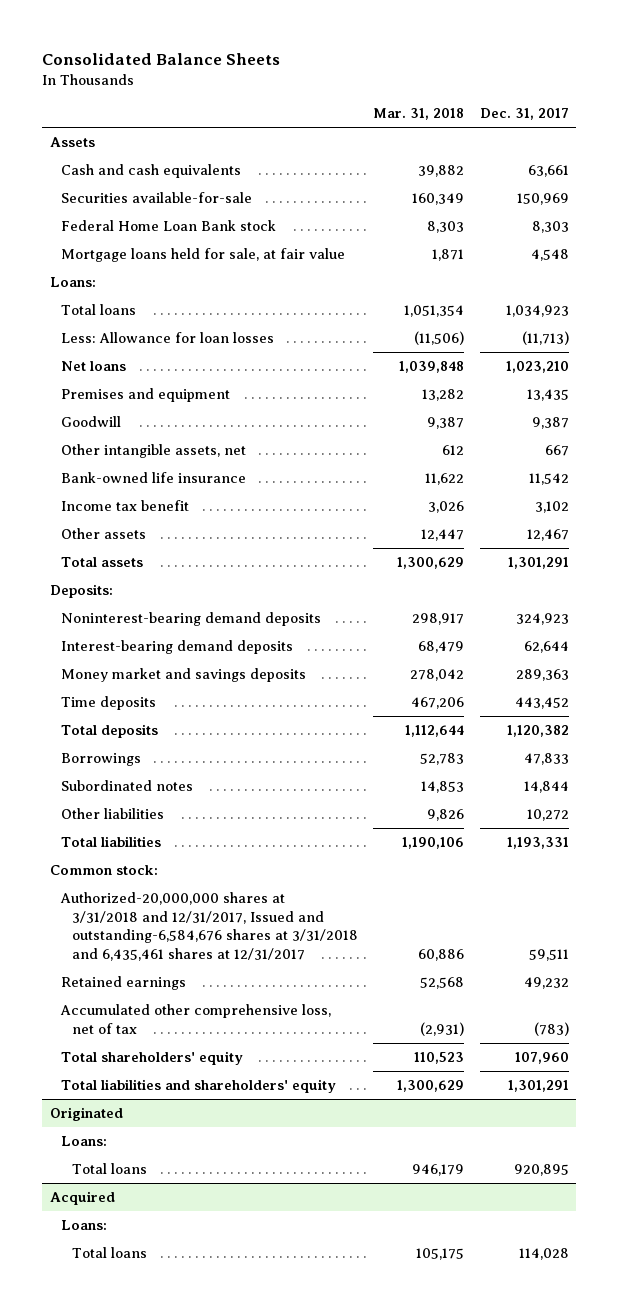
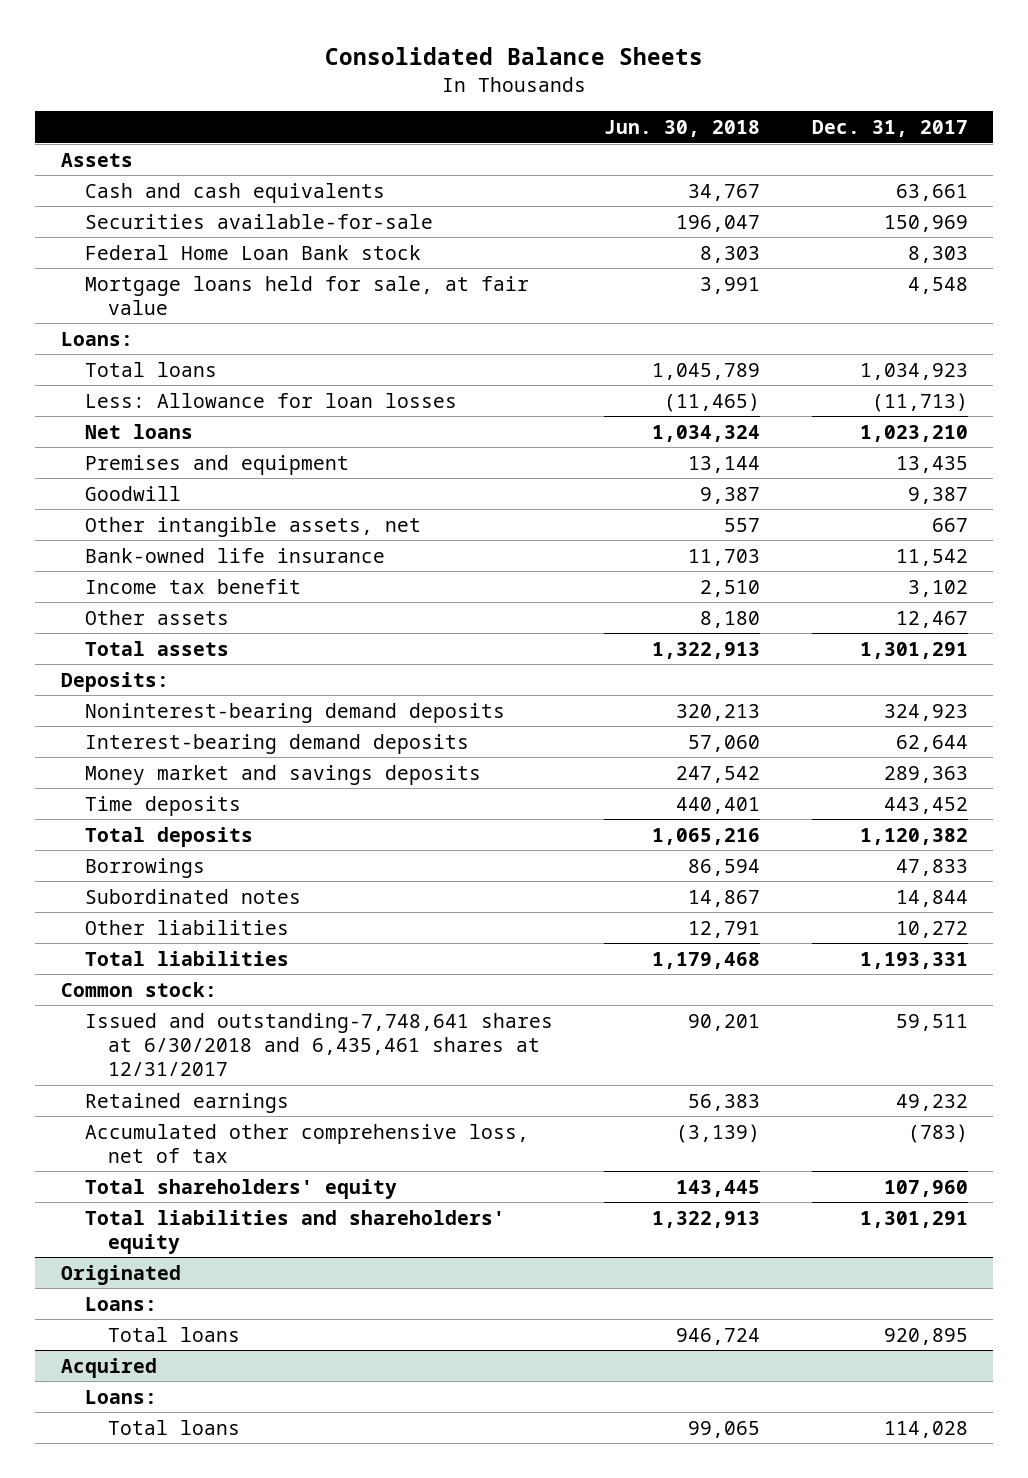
[373,108,465,121] Mar. 31, 2018 -> none
none -> [604,119,761,137] Jun. 30, 2018
[59,892,359,961] Authorized-20,000,000 shares at 3/31/2018 and 12/31/2017, Issued and outstanding-6,584,676 shares at 3/31/2018 and 6,435,461 shares at 12/31/2017 -> [84,1012,553,1076] Issued and outstanding-7,748,641 shares at 6/30/2018 and 6,435,461 shares at 12/31/2017

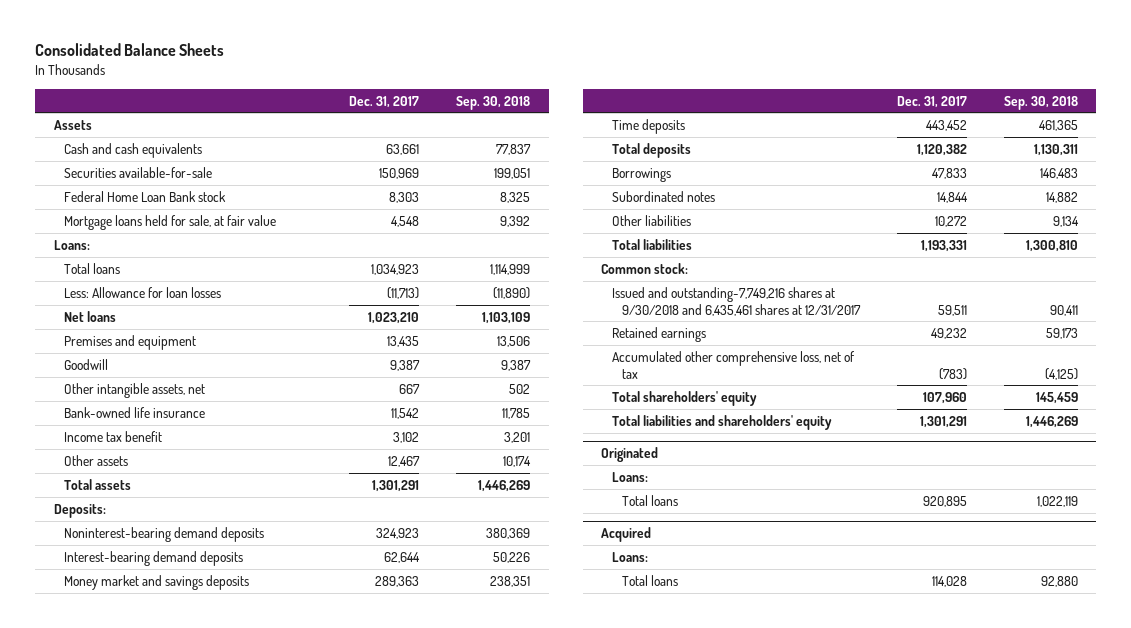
[604,119,761,137] Jun. 30, 2018 -> none
none -> [456,95,531,110] Sep. 30, 2018
[84,1012,553,1076] Issued and outstanding-7,748,641 shares at 6/30/2018 and 6,435,461 shares at 12/31/2017 -> [611,286,862,316] Issued and outstanding-7,749,216 shares at 9/30/2018 and 6,435,461 shares at 12/31/2017

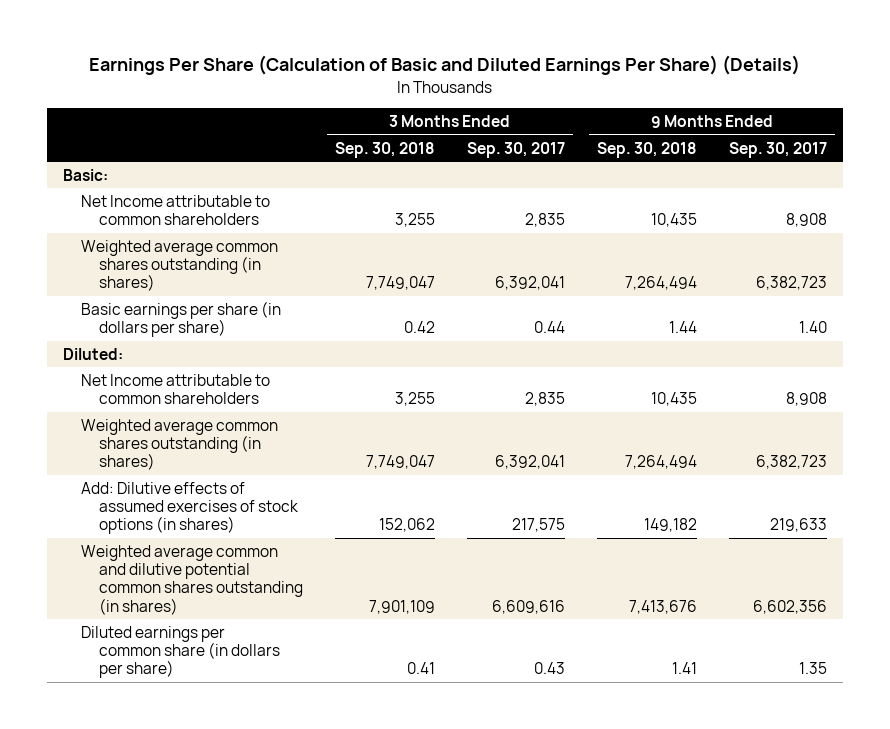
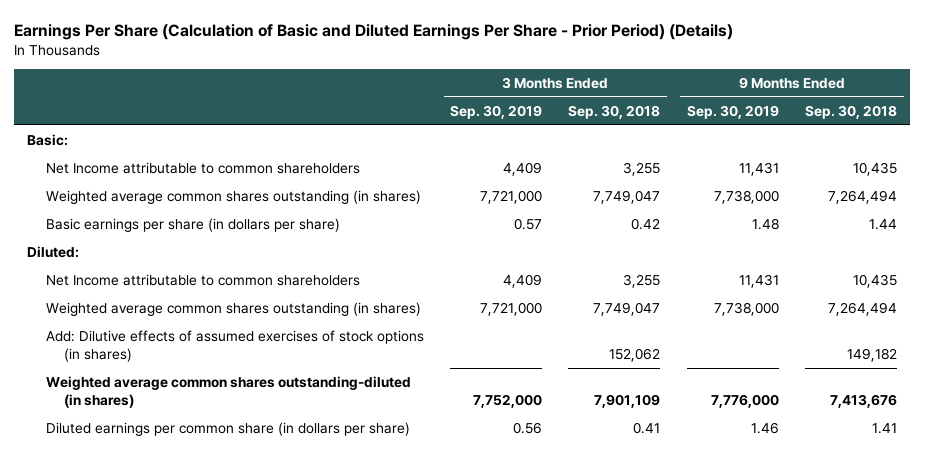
[89,55,801,76] Earnings Per Share (Calculation of Basic and Diluted Earnings Per Share) (Details) -> [14,23,734,40] Earnings Per Share (Calculation of Basic and Diluted Earnings Per Share - Prior Period) (Details)
[467,141,566,158] Sep. 30, 2017 -> none
[729,141,828,158] Sep. 30, 2017 -> none
none -> [450,104,543,119] Sep. 30, 2019
none -> [686,104,779,119] Sep. 30, 2019
[81,544,304,615] Weighted average common and dilutive potential common shares outstanding (in shares) -> [45,375,411,408] Weighted average common shares outstanding-diluted (in shares)

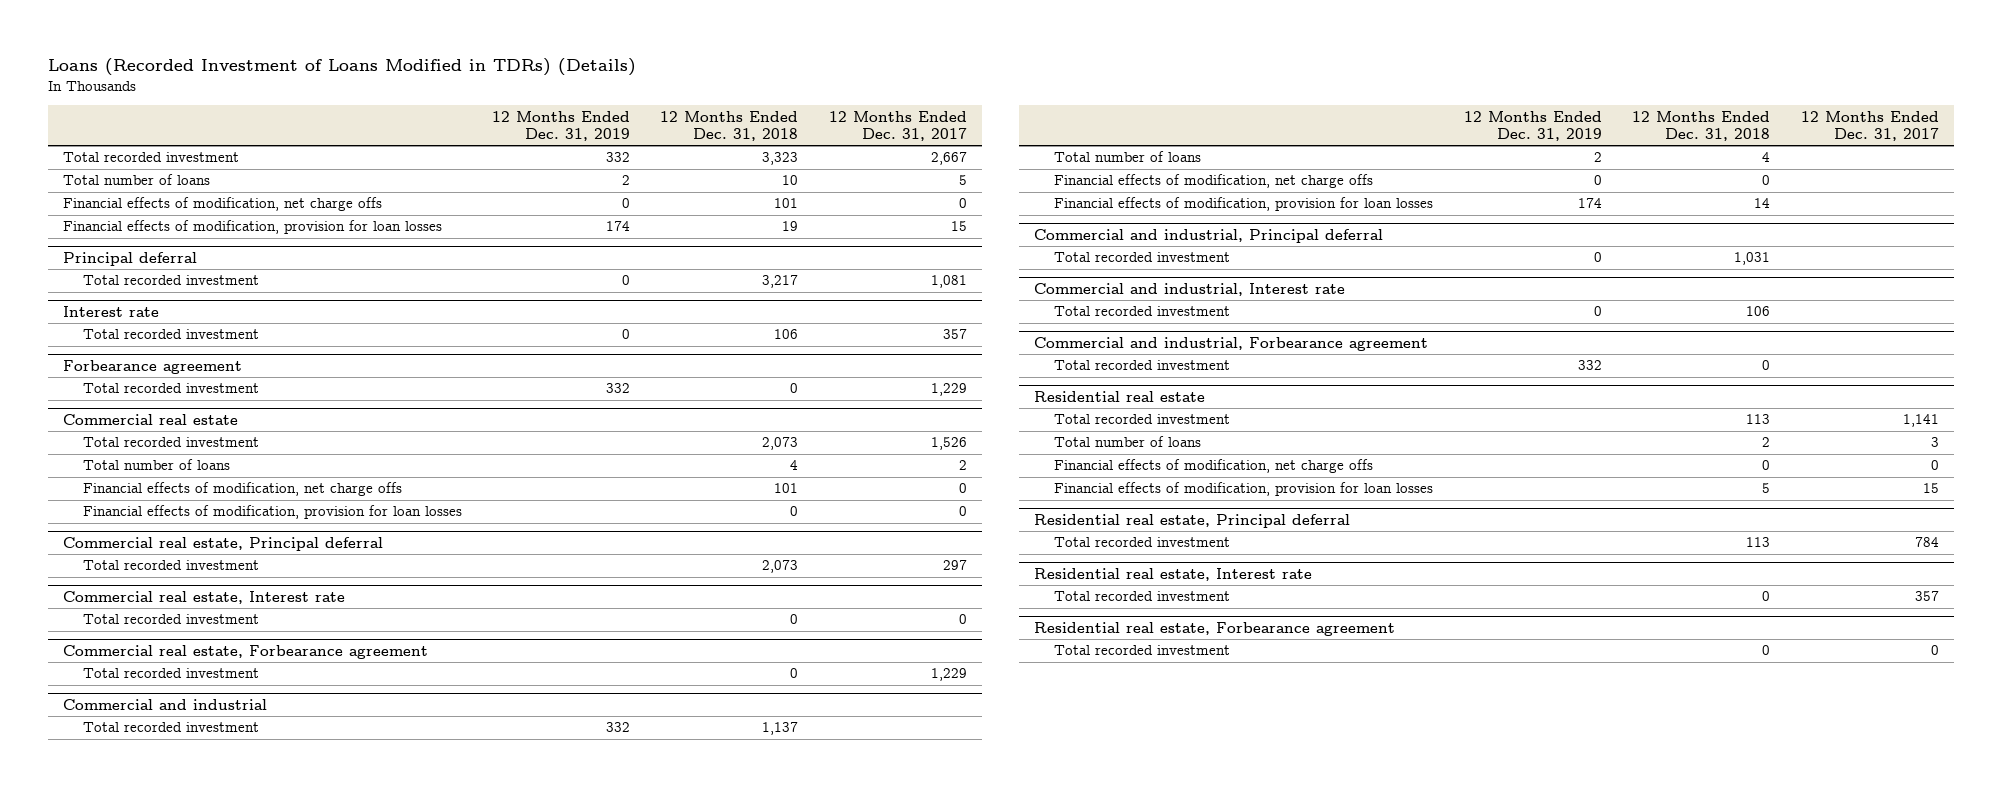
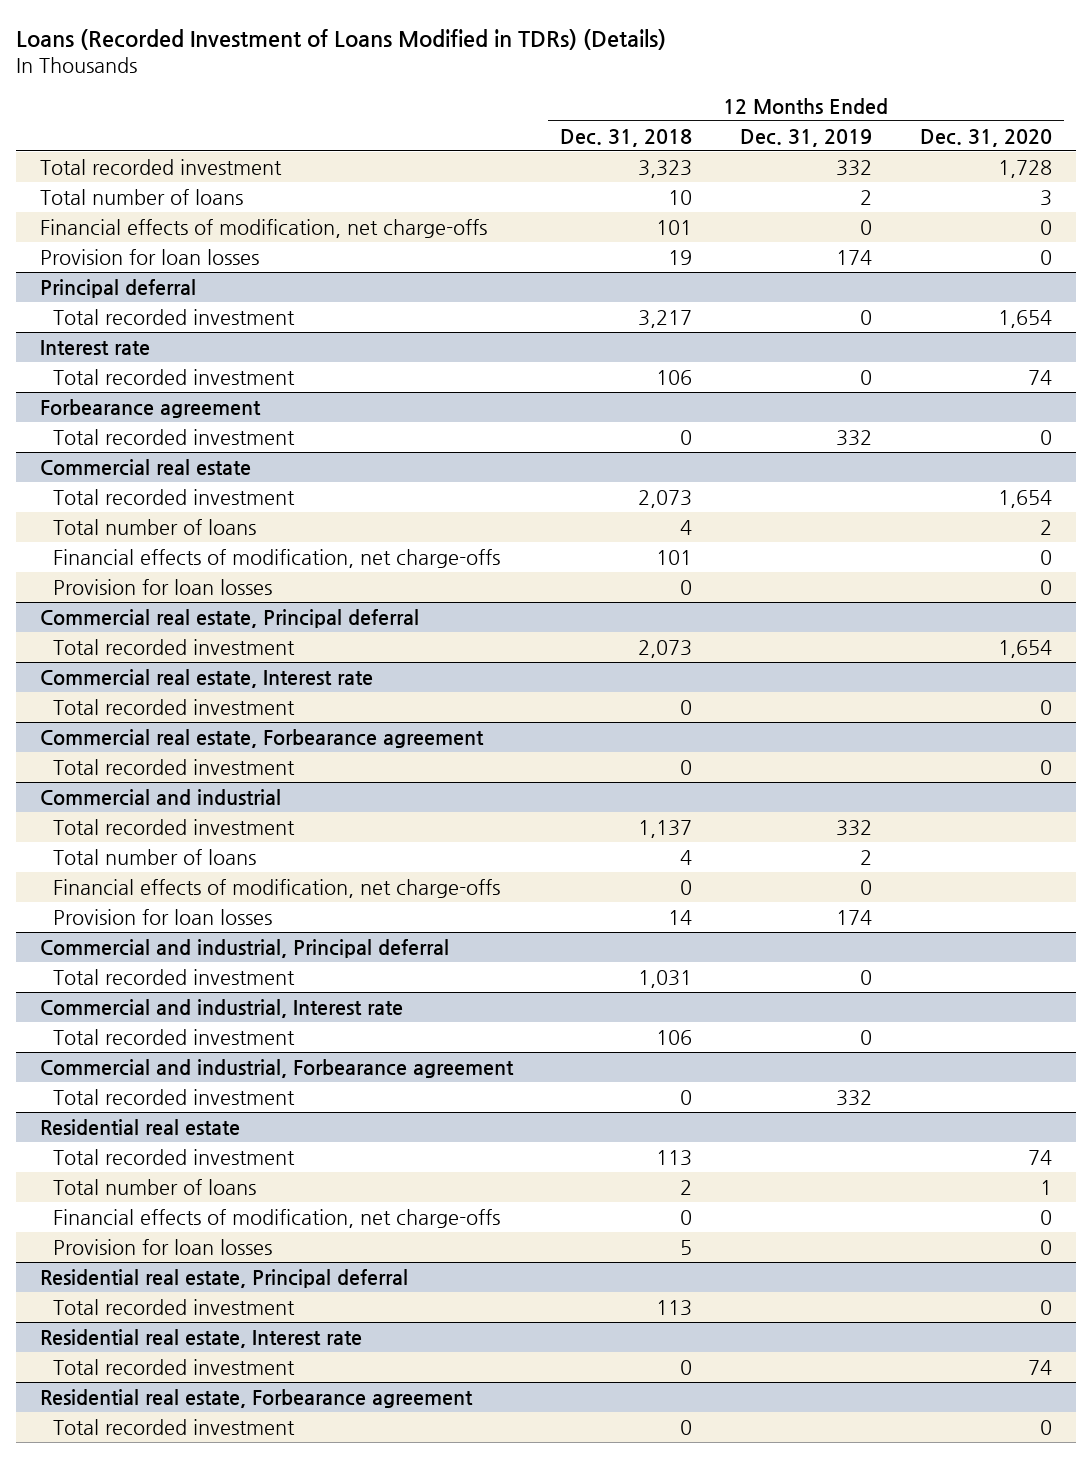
[828,110,967,142] 12 Months Ended Dec. 31, 2017 -> none
none -> [920,128,1053,147] Dec. 31, 2020
[62,197,382,212] Financial effects of modification, net charge offs -> [39,218,487,238] Financial effects of modification, net charge-offs
[62,220,442,235] Financial effects of modification, provision for loan losses -> [39,248,259,265] Provision for loan losses
[82,482,402,497] Financial effects of modification, net charge offs -> [53,548,501,568] Financial effects of modification, net charge-offs
[82,505,462,520] Financial effects of modification, provision for loan losses -> [53,578,273,595] Provision for loan losses
[1054,174,1374,189] Financial effects of modification, net charge offs -> [53,878,501,898] Financial effects of modification, net charge-offs
[1054,197,1434,212] Financial effects of modification, provision for loan losses -> [53,908,273,925] Provision for loan losses
[1054,459,1374,474] Financial effects of modification, net charge offs -> [53,1208,501,1228] Financial effects of modification, net charge-offs
[1054,482,1434,497] Financial effects of modification, provision for loan losses -> [53,1238,273,1255] Provision for loan losses

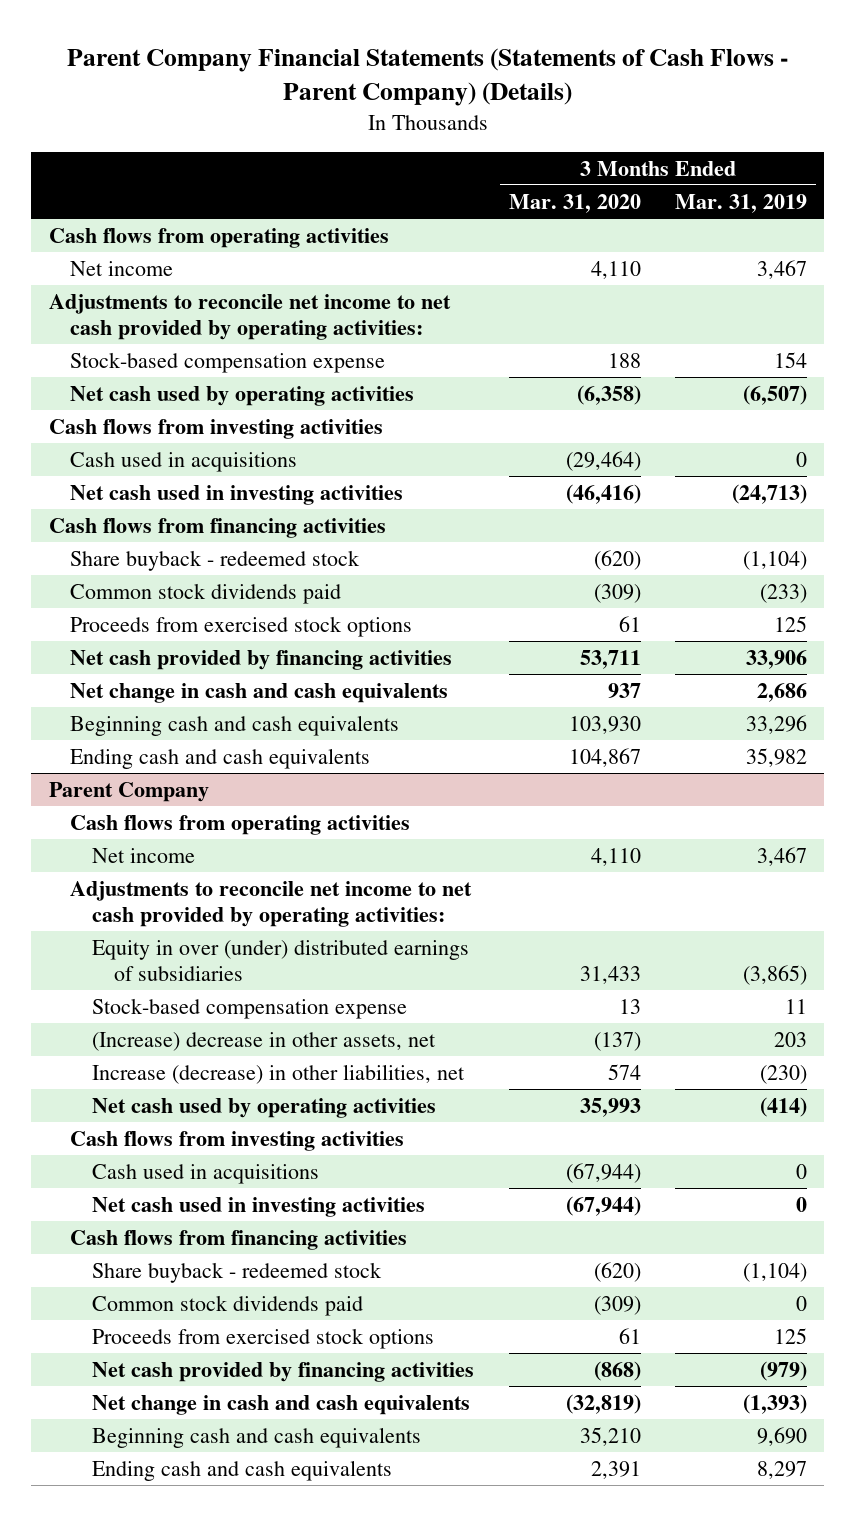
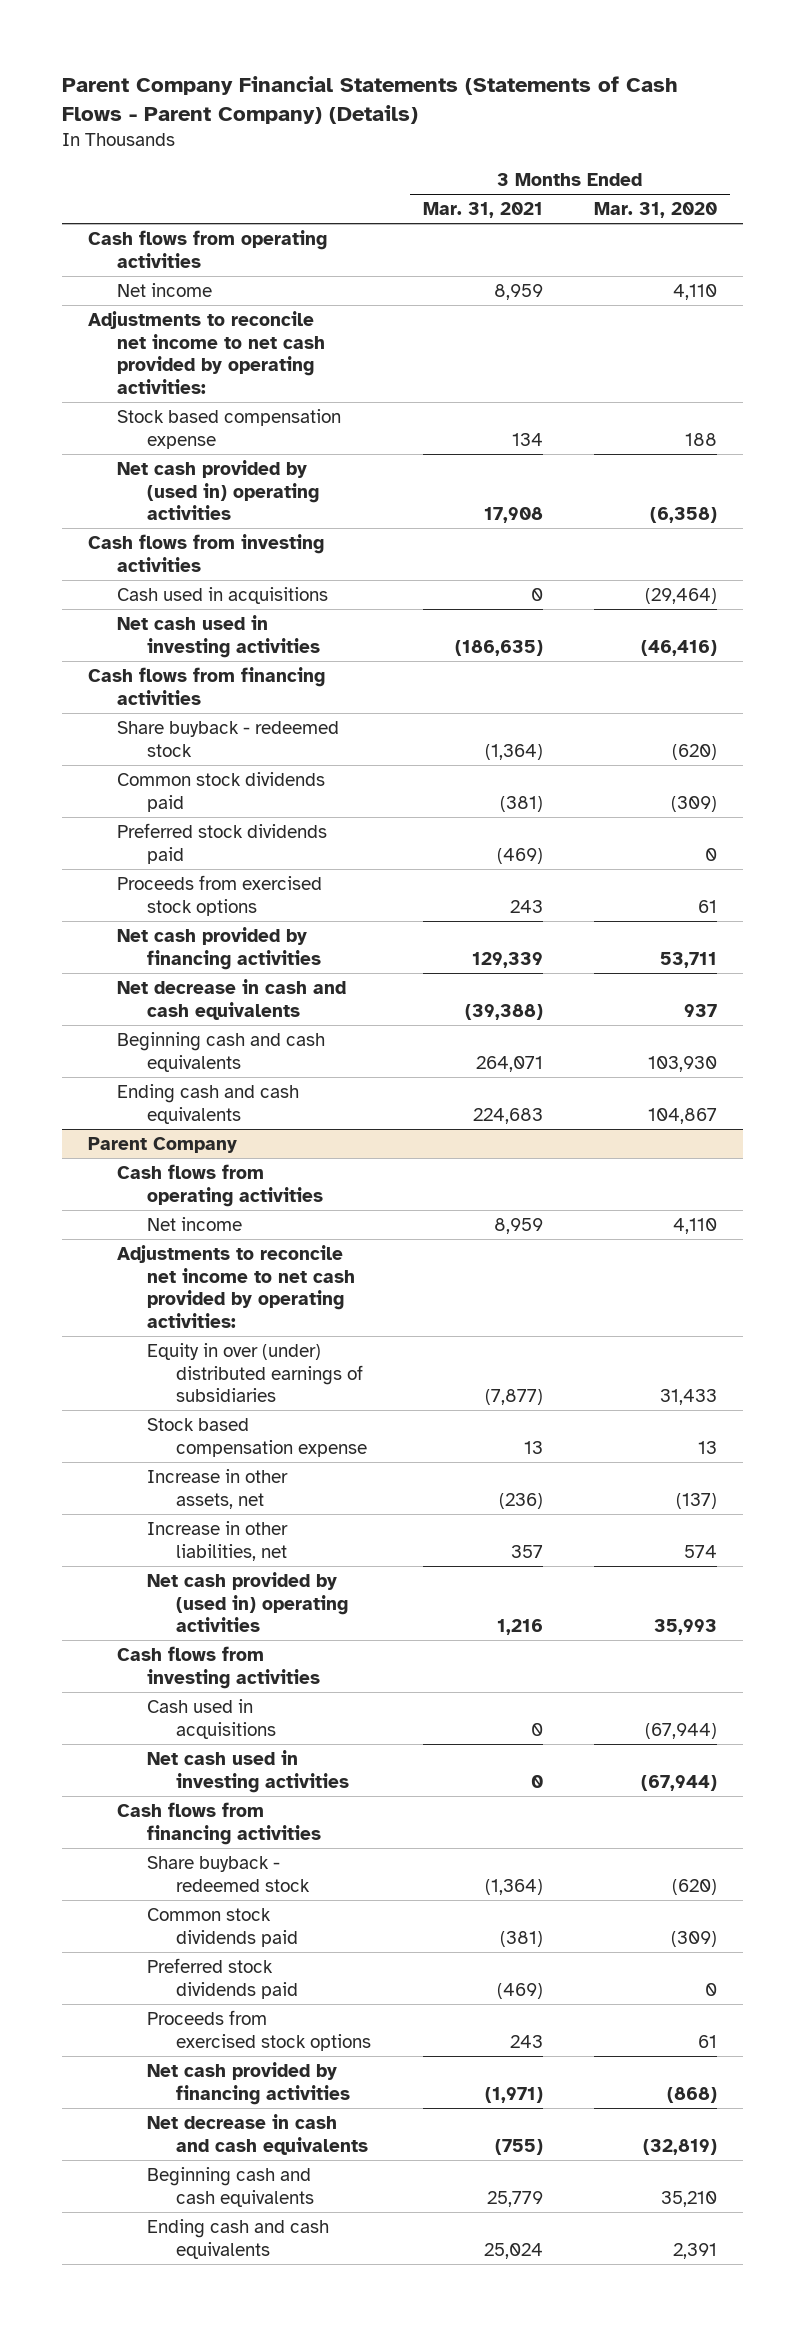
[675,193,808,213] Mar. 31, 2019 -> none
none -> [422,202,543,219] Mar. 31, 2021
[70,351,386,373] Stock-based compensation expense -> [117,408,342,449] Stock based compensation expense
[70,385,415,406] Net cash used by operating activities -> [117,459,319,521] Net cash provided by (used in) operating activities
none -> [117,822,328,864] Preferred stock dividends paid
[70,682,449,703] Net change in cash and cash equivalents -> [117,978,347,1020] Net decrease in cash and cash equivalents
[92,997,408,1019] Stock-based compensation expense -> [146,1417,368,1457] Stock based compensation expense
[92,1031,437,1051] (Increase) decrease in other assets, net -> [146,1468,288,1509] Increase in other assets, net
[92,1063,466,1084] Increase (decrease) in other liabilities, net -> [146,1520,288,1561] Increase in other liabilities, net
[92,1097,437,1118] Net cash used by operating activities -> [146,1571,349,1633] Net cash provided by (used in) operating activities
none -> [146,1957,299,1999] Preferred stock dividends paid
[92,1394,471,1415] Net change in cash and cash equivalents -> [146,2113,369,2155] Net decrease in cash and cash equivalents

